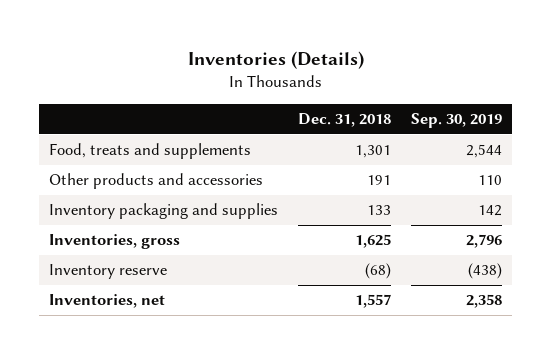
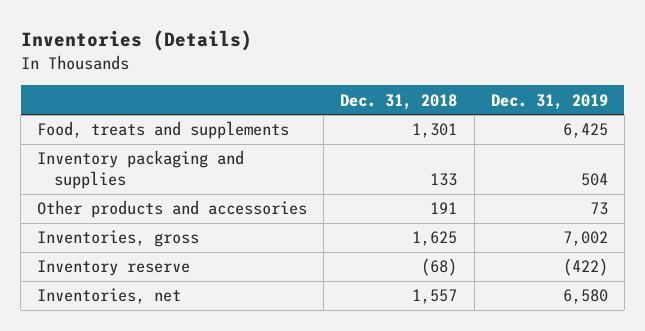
[411,113,503,129] Sep. 30, 2019 -> none
none -> [490,93,608,110] Dec. 31, 2019
[49,173,264,190] Other products and accessories -> [37,200,308,219] Other products and accessories

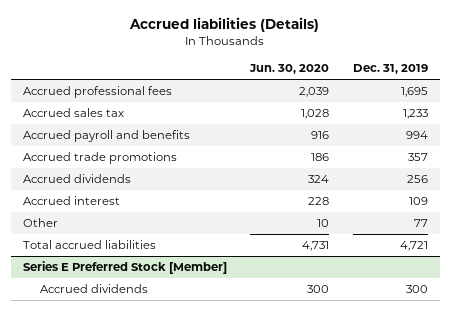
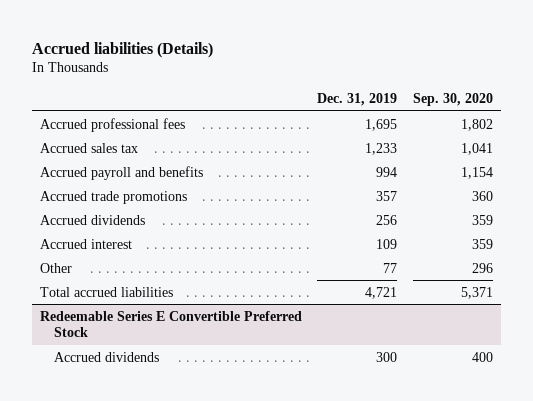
[249,63,330,74] Jun. 30, 2020 -> none
none -> [412,92,493,106] Sep. 30, 2020
[23,261,228,275] Series E Preferred Stock [Member] -> [39,310,302,337] Redeemable Series E Convertible Preferred Stock

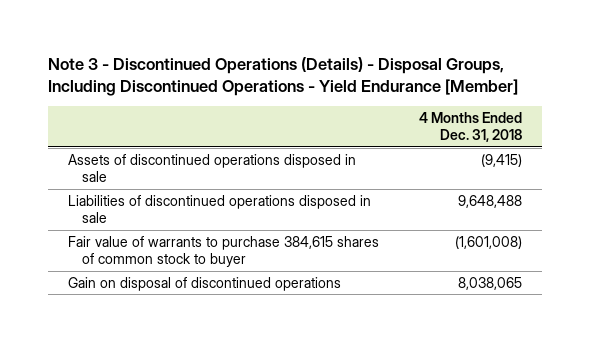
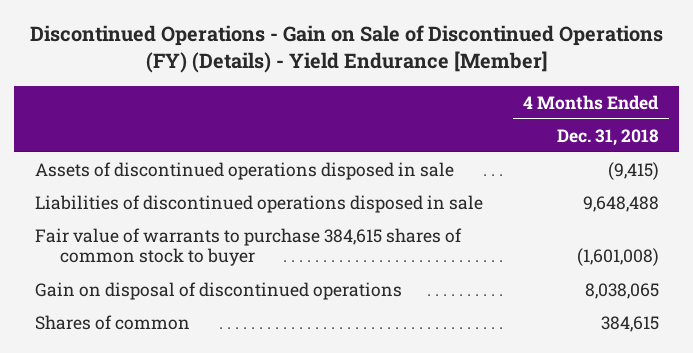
[47,56,518,97] Note 3 - Discontinued Operations (Details) - Disposal Groups, Including Discontinued Operations - Yield Endurance [Member] -> [29,25,663,74] Discontinued Operations - Gain on Sale of Discontinued Operations (FY) (Details) - Yield Endurance [Member]
none -> [34,314,190,330] Shares of common

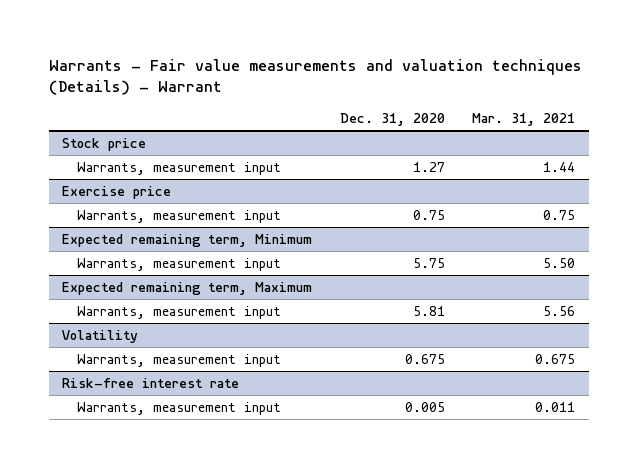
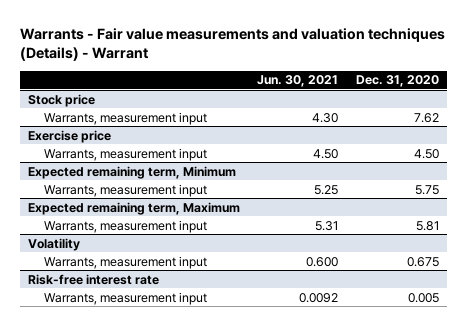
[472,113,576,127] Mar. 31, 2021 -> none
none -> [257,75,339,88] Jun. 30, 2021
[412,161,445,172] 1.27 -> [413,112,439,123] 7.62
[412,209,445,220] 0.75 -> [413,148,439,159] 4.50

